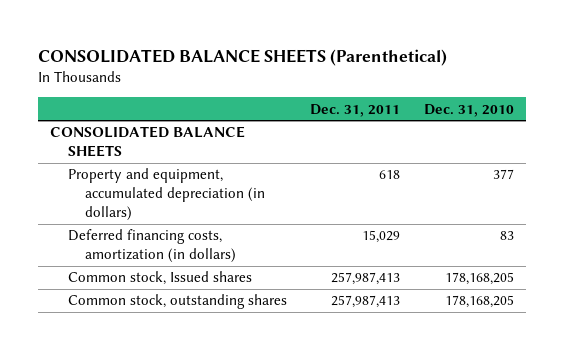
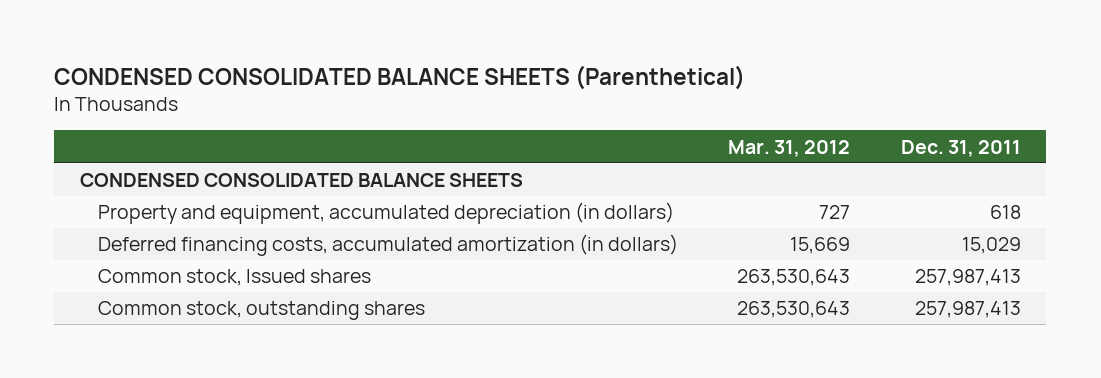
[38,48,448,66] CONSOLIDATED BALANCE SHEETS (Parenthetical) -> [54,64,746,90] CONDENSED CONSOLIDATED BALANCE SHEETS (Parenthetical)
[424,103,515,117] Dec. 31, 2010 -> none
none -> [728,139,851,157] Mar. 31, 2012
[50,126,246,158] CONSOLIDATED BALANCE SHEETS -> [79,173,523,188] CONDENSED CONSOLIDATED BALANCE SHEETS
[67,229,237,264] Deferred financing costs, amortization (in dollars) -> [97,234,678,257] Deferred financing costs, accumulated amortization (in dollars)

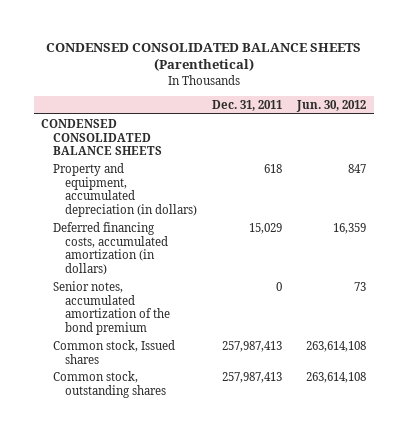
[728,139,851,157] Mar. 31, 2012 -> none
none -> [296,100,367,113] Jun. 30, 2012
none -> [52,280,170,336] Senior notes, accumulated amortization of the bond premium

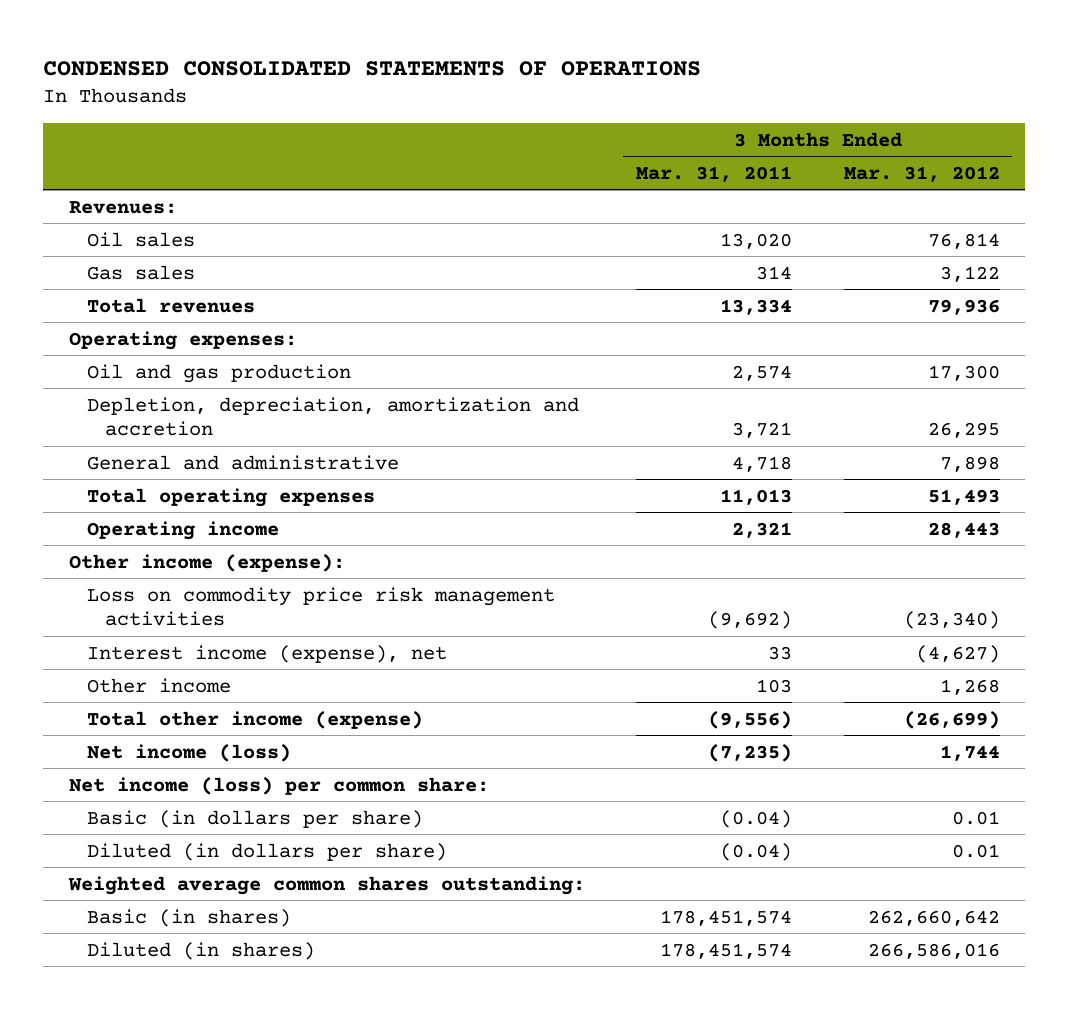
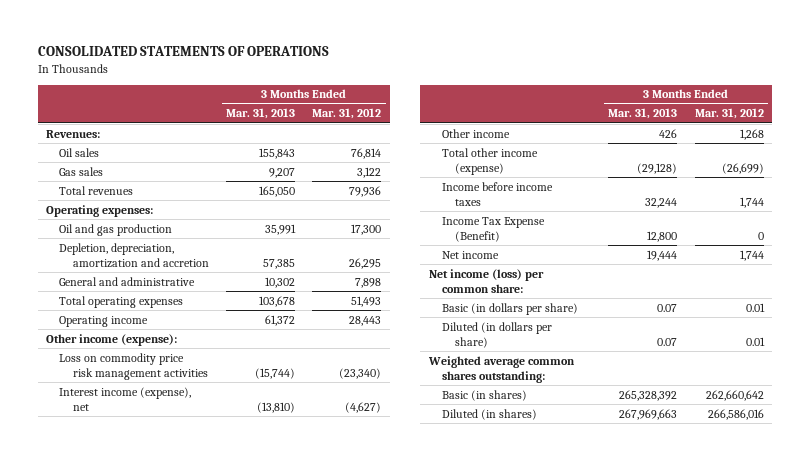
[42,60,701,76] CONDENSED CONSOLIDATED STATEMENTS OF OPERATIONS -> [37,46,329,57] CONSOLIDATED STATEMENTS OF OPERATIONS
[636,165,793,182] Mar. 31, 2011 -> none
none -> [225,108,295,120] Mar. 31, 2013
none -> [441,181,553,207] Income before income taxes
none -> [441,216,545,243] Income Tax Expense (Benefit)
[86,743,291,762] Net income (loss) -> [441,250,499,259] Net income

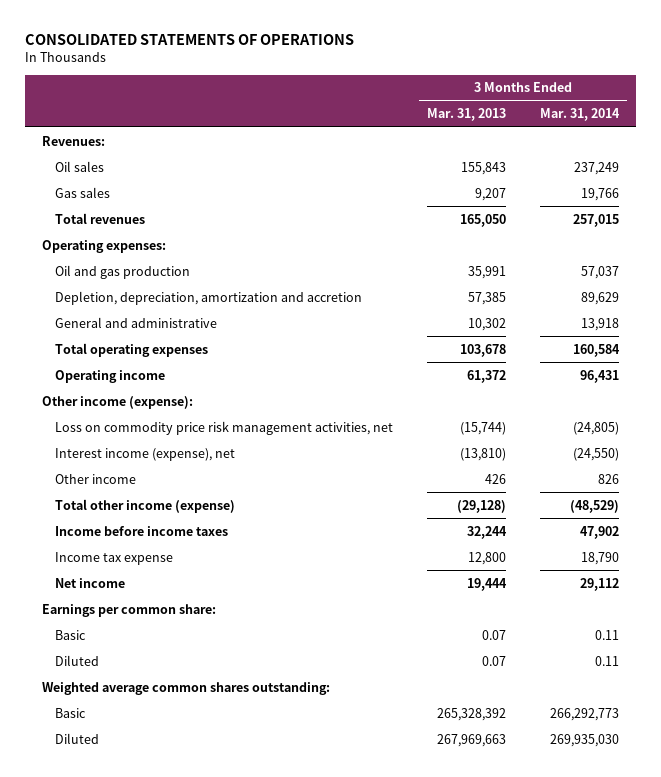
[312,108,382,120] Mar. 31, 2012 -> none
none -> [539,108,620,122] Mar. 31, 2014
[59,352,208,381] Loss on commodity price risk management activities -> [55,420,394,435] Loss on commodity price risk management activities, net
[441,216,545,243] Income Tax Expense (Benefit) -> [55,551,174,565] Income tax expense
[428,268,544,294] Net income (loss) per common share: -> [42,603,217,617] Earnings per common share:
[441,302,578,315] Basic (in dollars per share) -> [55,629,87,640] Basic
[441,321,552,349] Diluted (in dollars per share) -> [55,654,100,666] Diluted
[441,389,527,401] Basic (in shares) -> [55,707,87,718] Basic
[441,408,537,420] Diluted (in shares) -> [55,732,100,744] Diluted

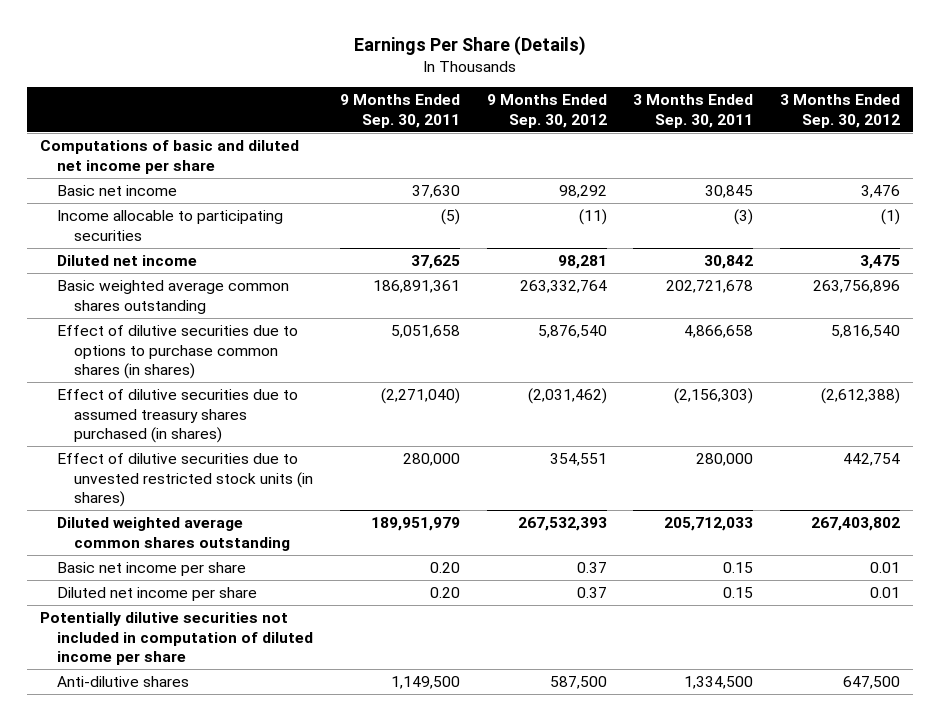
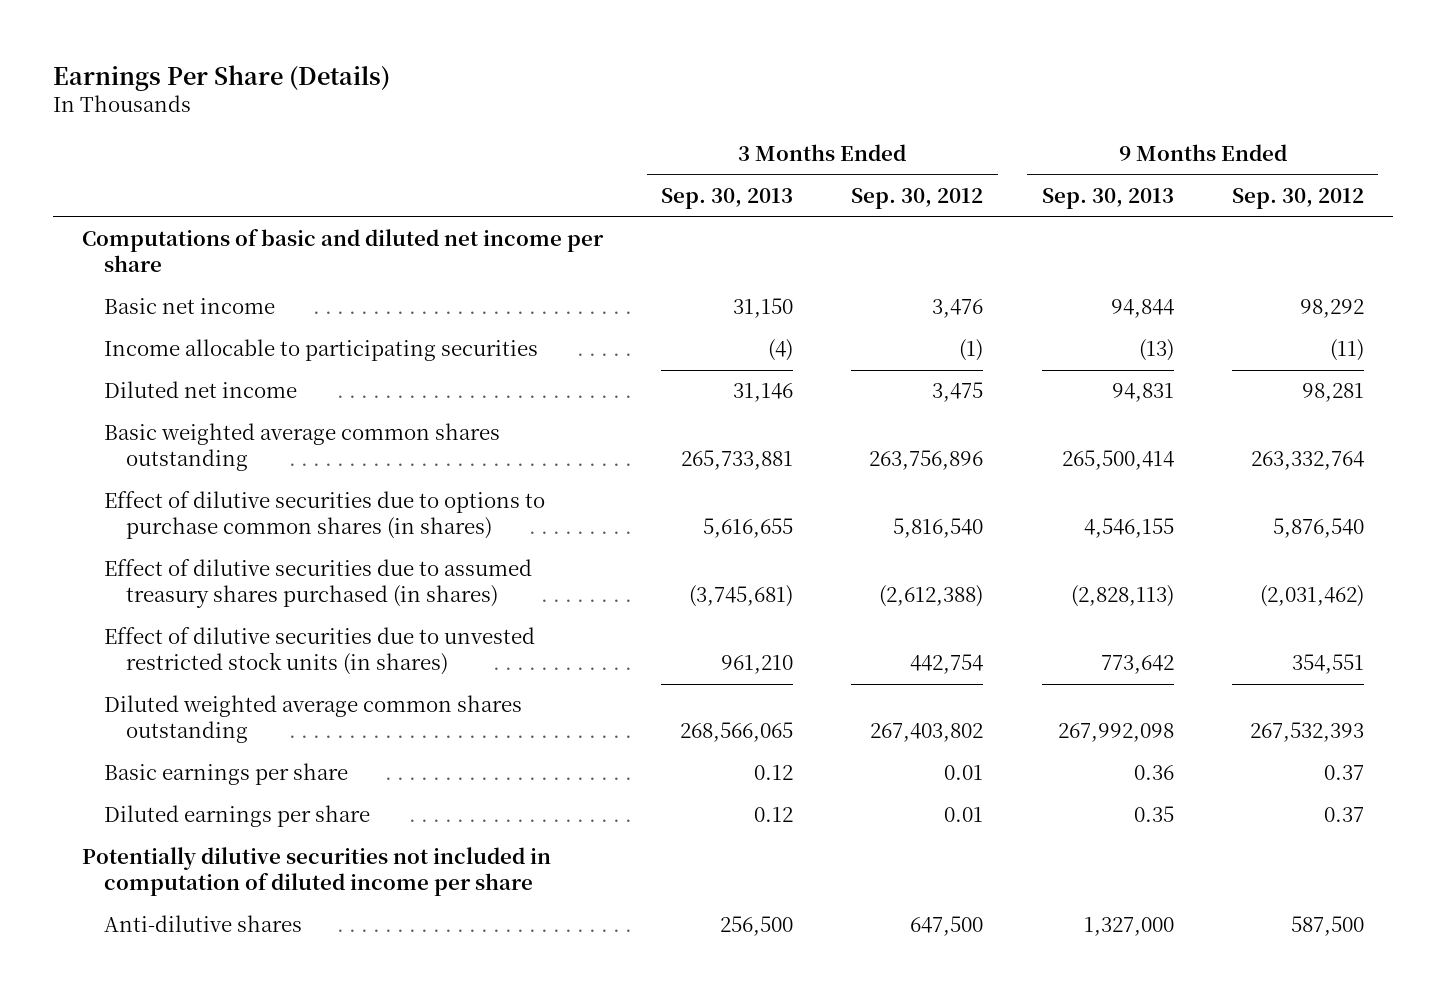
[339,94,460,128] 9 Months Ended Sep. 30, 2011 -> none
[633,94,754,128] 3 Months Ended Sep. 30, 2011 -> none
none -> [661,188,794,210] Sep. 30, 2013
none -> [1041,188,1174,210] Sep. 30, 2013
[57,561,247,576] Basic net income per share -> [104,763,349,786] Basic earnings per share
[57,586,258,601] Diluted net income per share -> [104,805,371,828] Diluted earnings per share

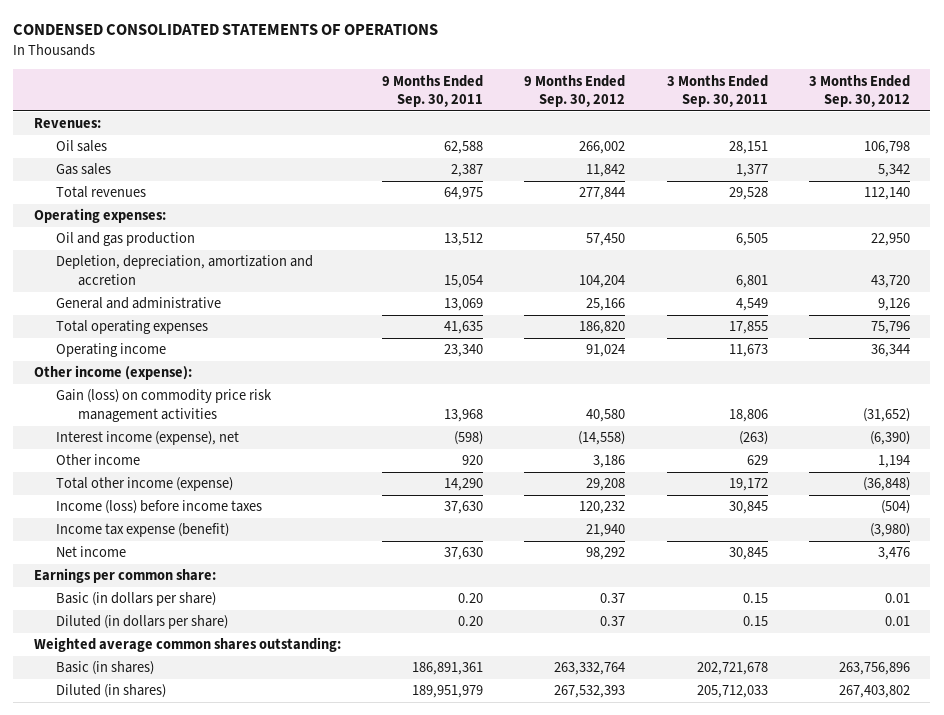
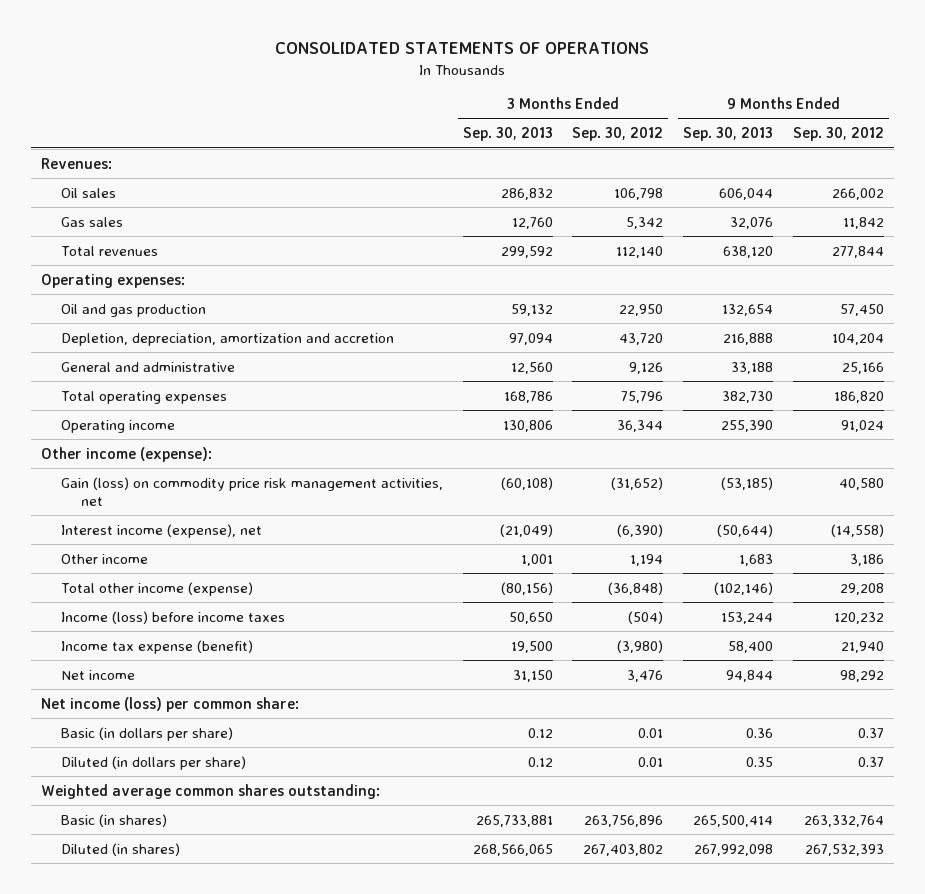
[13,24,439,36] CONDENSED CONSOLIDATED STATEMENTS OF OPERATIONS -> [275,42,650,55] CONSOLIDATED STATEMENTS OF OPERATIONS
[382,74,484,107] 9 Months Ended Sep. 30, 2011 -> none
[666,74,768,107] 3 Months Ended Sep. 30, 2011 -> none
none -> [462,127,553,142] Sep. 30, 2013
none -> [683,127,774,142] Sep. 30, 2013
[55,389,272,422] Gain (loss) on commodity price risk management activities -> [60,476,443,506] Gain (loss) on commodity price risk management activities, net
[33,568,216,584] Earnings per common share: -> [40,696,299,712] Net income (loss) per common share:

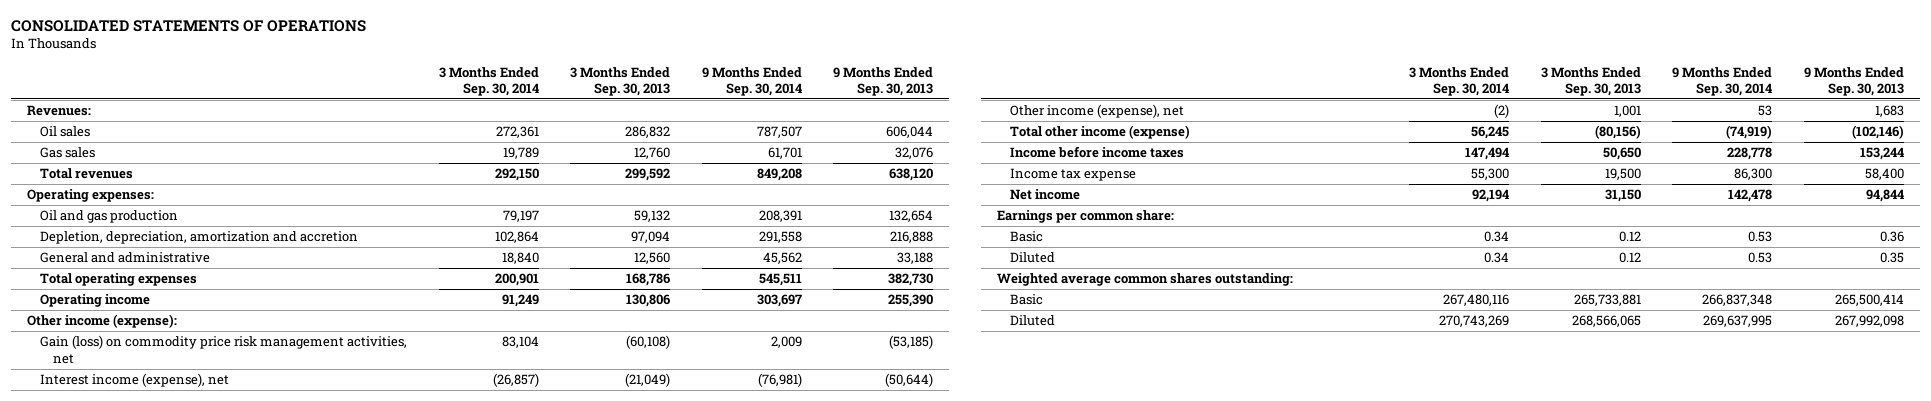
[572,127,664,142] Sep. 30, 2012 -> none
[793,127,885,142] Sep. 30, 2012 -> none
none -> [438,66,539,96] 3 Months Ended Sep. 30, 2014
none -> [701,66,802,96] 9 Months Ended Sep. 30, 2014
[60,553,148,564] Other income -> [1010,104,1185,119] Other income (expense), net
[60,610,285,624] Income (loss) before income taxes -> [1010,146,1185,159] Income before income taxes
[60,639,253,654] Income tax expense (benefit) -> [1010,168,1137,182] Income tax expense
[40,696,299,712] Net income (loss) per common share: -> [997,210,1175,224] Earnings per common share:
[60,726,233,741] Basic (in dollars per share) -> [1010,231,1044,243] Basic
[60,755,246,770] Diluted (in dollars per share) -> [1010,252,1056,264] Diluted
[60,813,167,827] Basic (in shares) -> [1010,294,1044,306] Basic
[60,842,180,856] Diluted (in shares) -> [1010,315,1056,327] Diluted

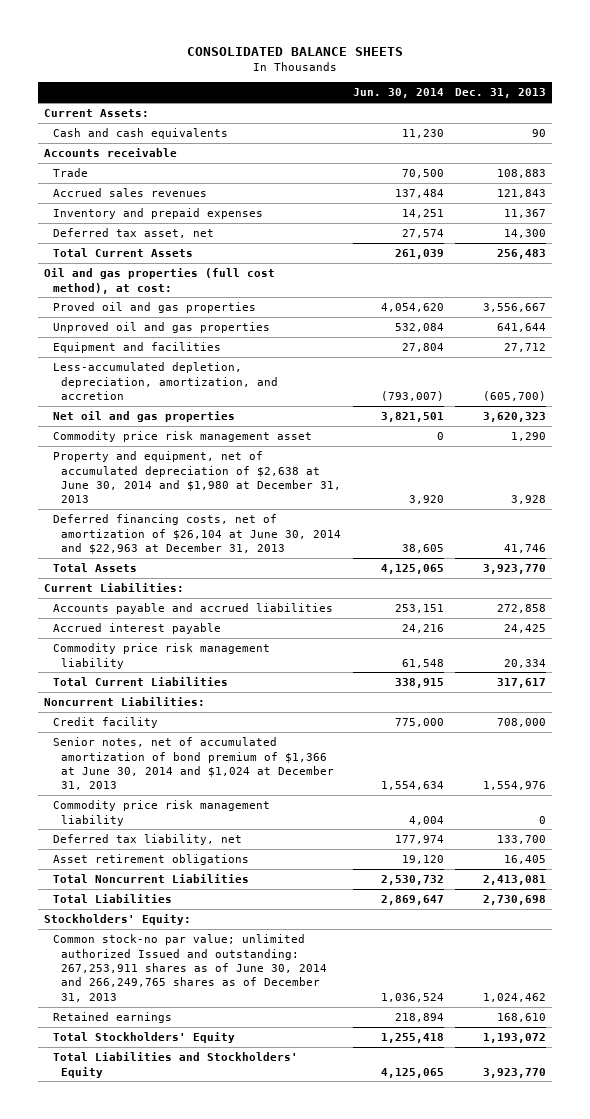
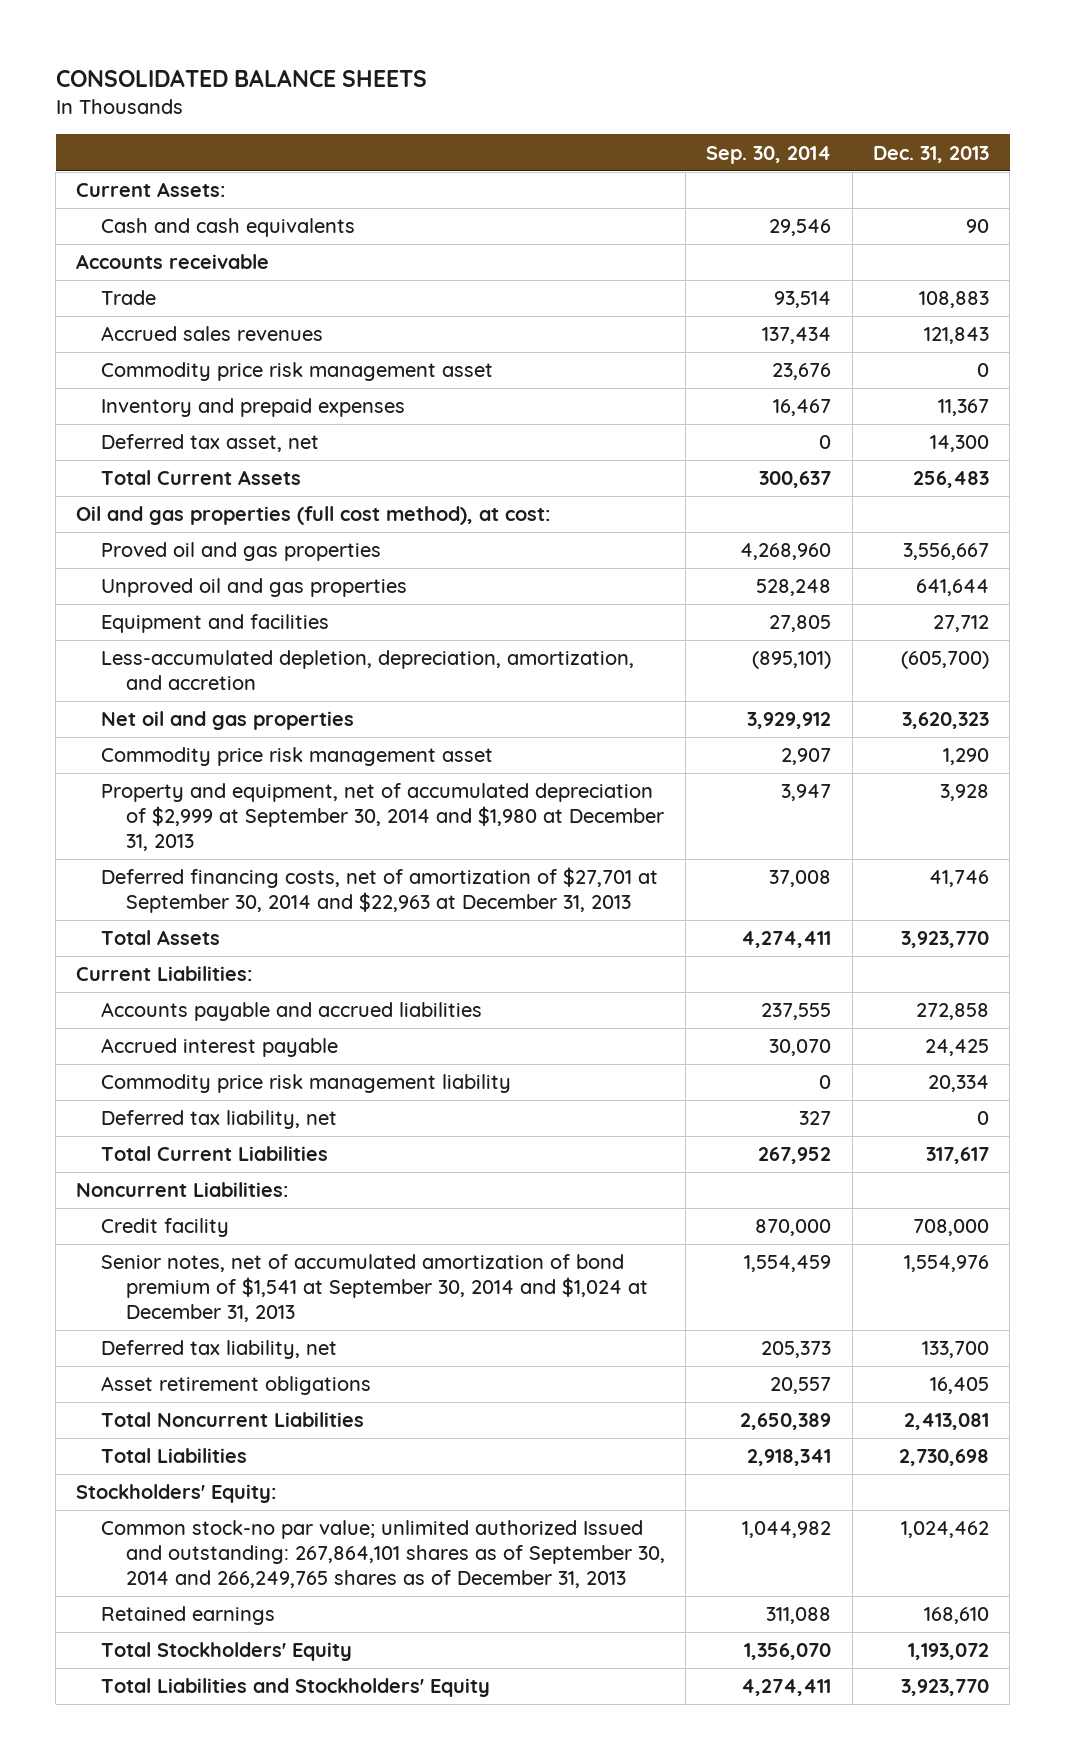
[352,88,444,99] Jun. 30, 2014 -> none
none -> [706,145,832,164] Sep. 30, 2014
none -> [101,362,494,382] Commodity price risk management asset
[52,451,342,504] Property and equipment, net of accumulated depreciation of $2,638 at June 30, 2014 and $1,980 at December 31, 2013 -> [101,783,664,852] Property and equipment, net of accumulated depreciation of $2,999 at September 30, 2014 and $1,980 at December 31, 2013
[52,514,342,555] Deferred financing costs, net of amortization of $26,104 at June 30, 2014 and $22,963 at December 31, 2013 -> [101,867,659,914] Deferred financing costs, net of amortization of $27,701 at September 30, 2014 and $22,963 at December 31, 2013
none -> [101,1110,338,1130] Deferred tax liability, net
[52,800,270,826] Commodity price risk management liability -> none
[52,737,335,791] Senior notes, net of accumulated amortization of bond premium of $1,366 at June 30, 2014 and $1,024 at December 31, 2013 -> [101,1254,648,1323] Senior notes, net of accumulated amortization of bond premium of $1,541 at September 30, 2014 and $1,024 at December 31, 2013
[52,934,328,1002] Common stock-no par value; unlimited authorized Issued and outstanding: 267,253,911 shares as of June 30, 2014 and 266,249,765 shares as of December 31, 2013 -> [101,1520,665,1589] Common stock-no par value; unlimited authorized Issued and outstanding: 267,864,101 shares as of September 30, 2014 and 266,249,765 shares as of December 31, 2013

